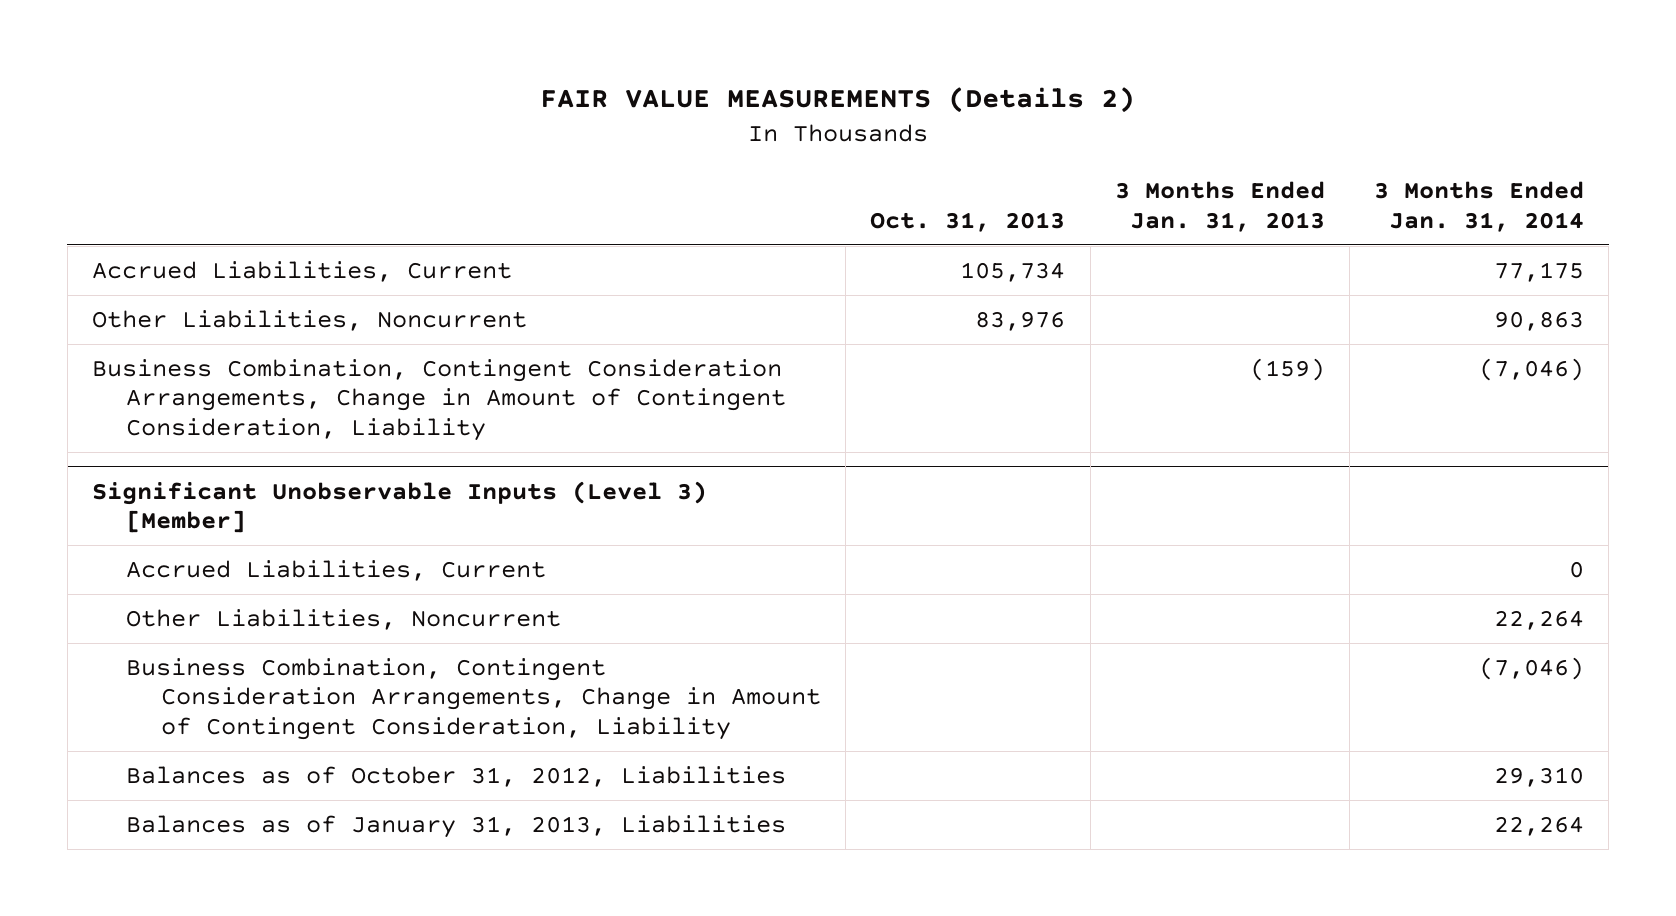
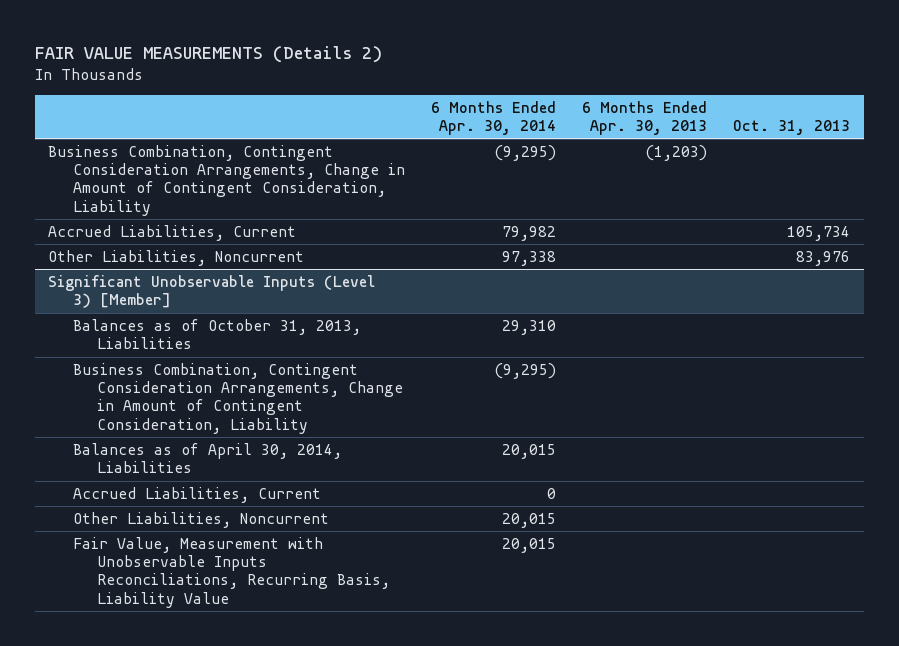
[1114,181,1325,232] 3 Months Ended Jan. 31, 2013 -> none
[1374,181,1585,232] 3 Months Ended Jan. 31, 2014 -> none
none -> [430,100,556,136] 6 Months Ended Apr. 30, 2014
none -> [582,100,708,136] 6 Months Ended Apr. 30, 2013
[91,359,787,441] Business Combination, Contingent Consideration Arrangements, Change in Amount of Contingent Consideration, Liability -> [48,144,405,216] Business Combination, Contingent Consideration Arrangements, Change in Amount of Contingent Consideration, Liability
none -> [72,318,361,350] Balances as of October 31, 2013, Liabilities
[126,658,822,740] Business Combination, Contingent Consideration Arrangements, Change in Amount of Contingent Consideration, Liability -> [72,362,404,434] Business Combination, Contingent Consideration Arrangements, Change in Amount of Contingent Consideration, Liability
none -> [72,442,342,474] Balances as of April 30, 2014, Liabilities
[126,815,787,839] Balances as of January 31, 2013, Liabilities -> none
[126,766,787,788] Balances as of October 31, 2012, Liabilities -> [72,536,391,608] Fair Value, Measurement with Unobservable Inputs Reconciliations, Recurring Basis, Liability Value

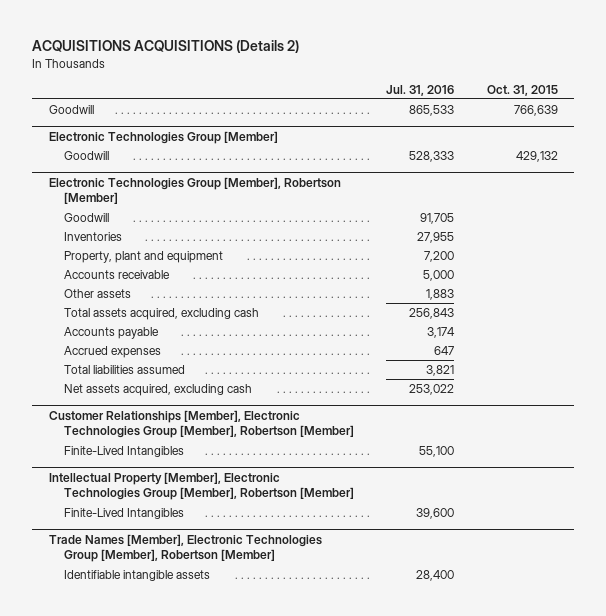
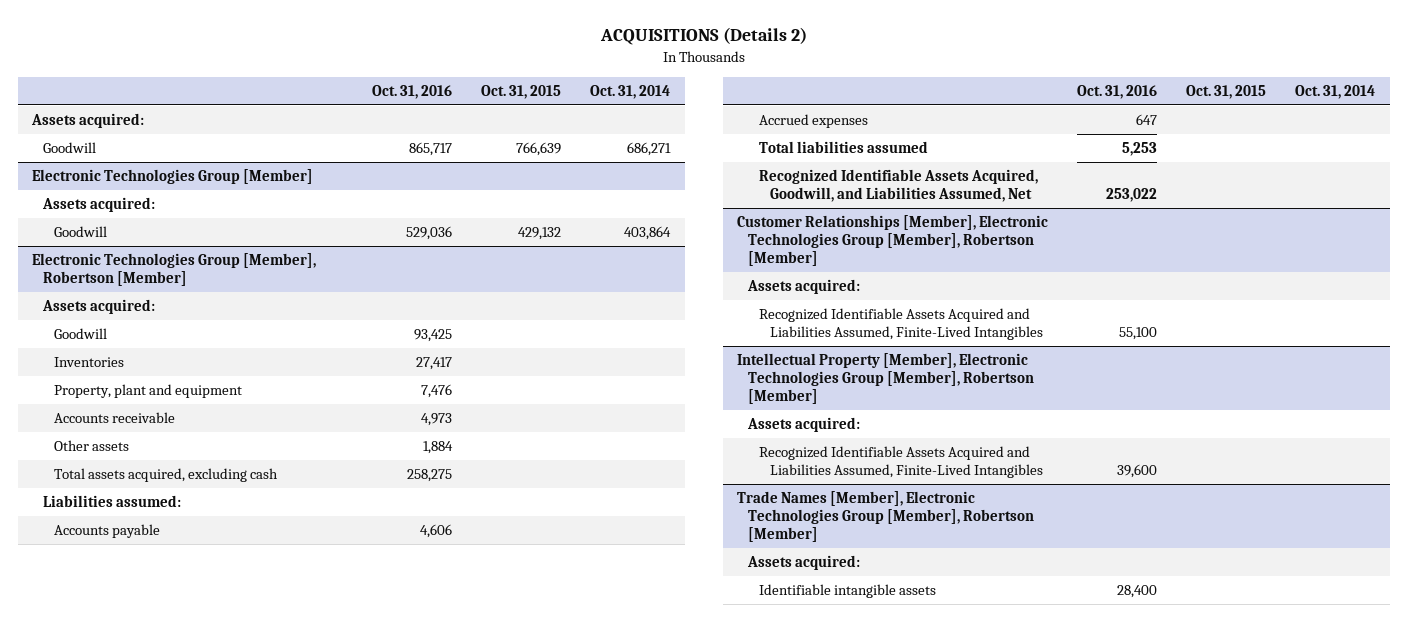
[32,40,300,54] ACQUISITIONS ACQUISITIONS (Details 2) -> [599,27,807,46] ACQUISITIONS (Details 2)
[386,84,455,96] Jul. 31, 2016 -> none
none -> [372,84,453,99] Oct. 31, 2016
none -> [590,84,671,99] Oct. 31, 2014
none -> [31,112,145,128] Assets acquired:
none -> [41,196,155,212] Assets acquired:
none -> [41,298,155,314] Assets acquired:
none -> [42,494,181,507] Liabilities assumed:
[63,384,252,397] Net assets acquired, excluding cash -> [759,168,1039,203] Recognized Identifiable Assets Acquired, Goodwill, and Liabilities Assumed, Net
none -> [747,278,861,294] Assets acquired:
[63,446,184,458] Finite-Lived Intangibles -> [759,307,1043,341] Recognized Identifiable Assets Acquired and Liabilities Assumed, Finite-Lived Intangibles
none -> [747,416,861,432] Assets acquired:
[63,508,184,520] Finite-Lived Intangibles -> [759,445,1043,479] Recognized Identifiable Assets Acquired and Liabilities Assumed, Finite-Lived Intangibles
none -> [747,554,861,570] Assets acquired:

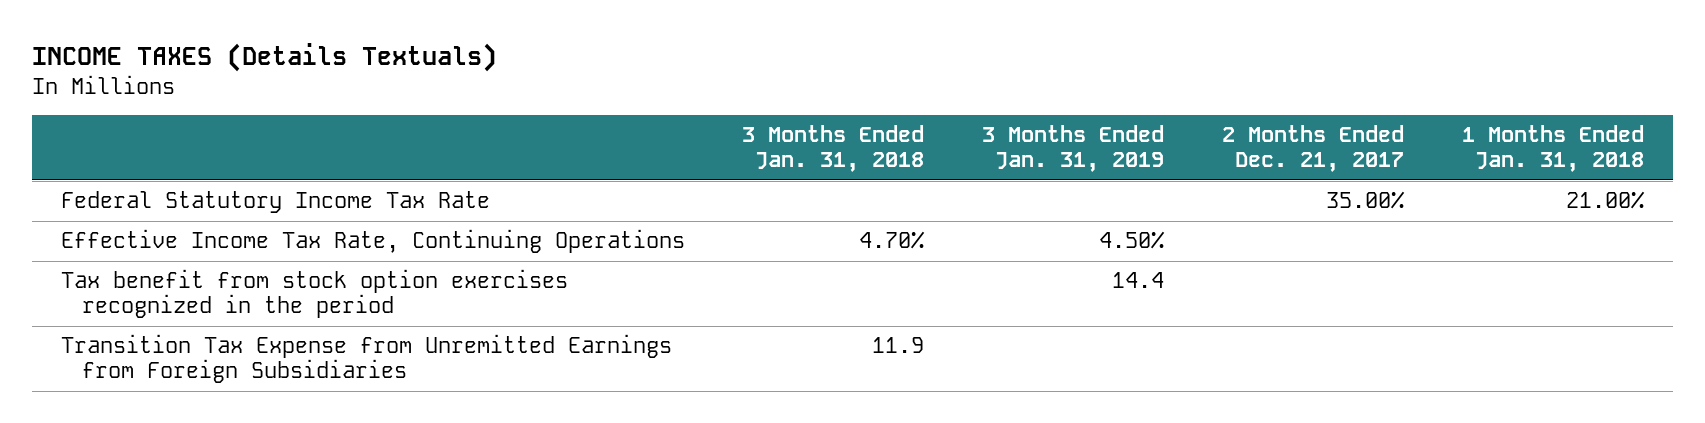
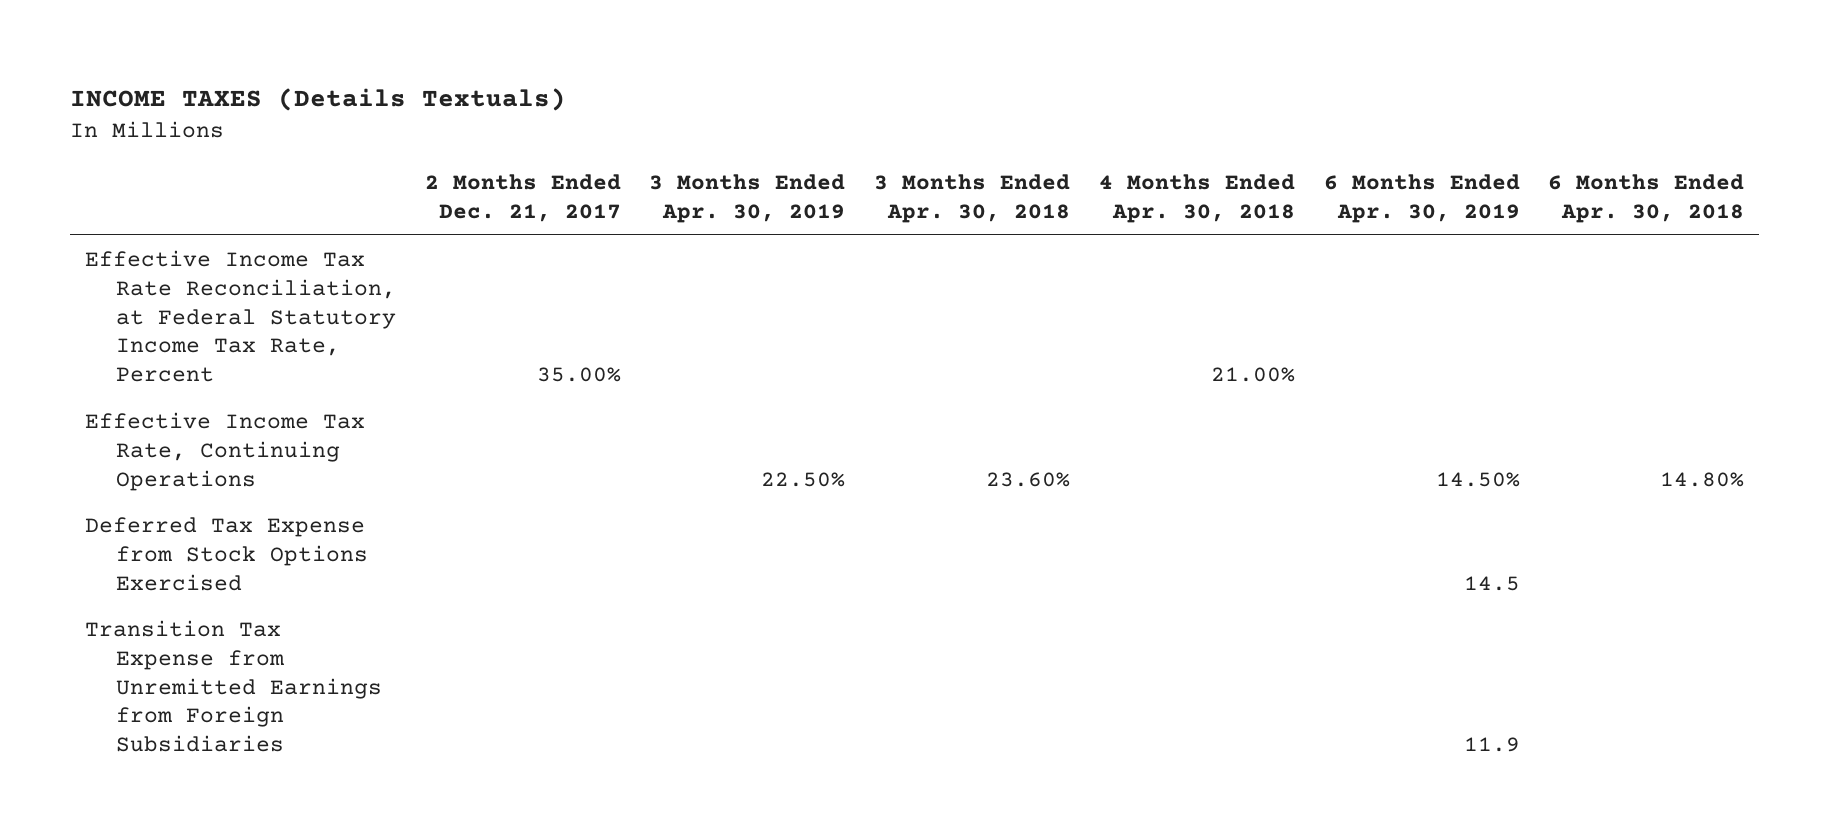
[742,125,925,173] 3 Months Ended Jan. 31, 2018 -> none
[982,125,1165,173] 3 Months Ended Jan. 31, 2019 -> none
[1461,125,1644,173] 1 Months Ended Jan. 31, 2018 -> none
none -> [649,174,846,224] 3 Months Ended Apr. 30, 2019
none -> [874,174,1071,224] 3 Months Ended Apr. 30, 2018
none -> [1098,174,1295,224] 4 Months Ended Apr. 30, 2018
none -> [1323,174,1520,224] 6 Months Ended Apr. 30, 2019
none -> [1548,174,1745,224] 6 Months Ended Apr. 30, 2018
[60,191,490,214] Federal Statutory Income Tax Rate -> [84,249,396,383] Effective Income Tax Rate Reconciliation, at Federal Statutory Income Tax Rate, Percent
[60,269,568,319] Tax benefit from stock option exercises recognized in the period -> [84,516,368,591] Deferred Tax Expense from Stock Options Exercised

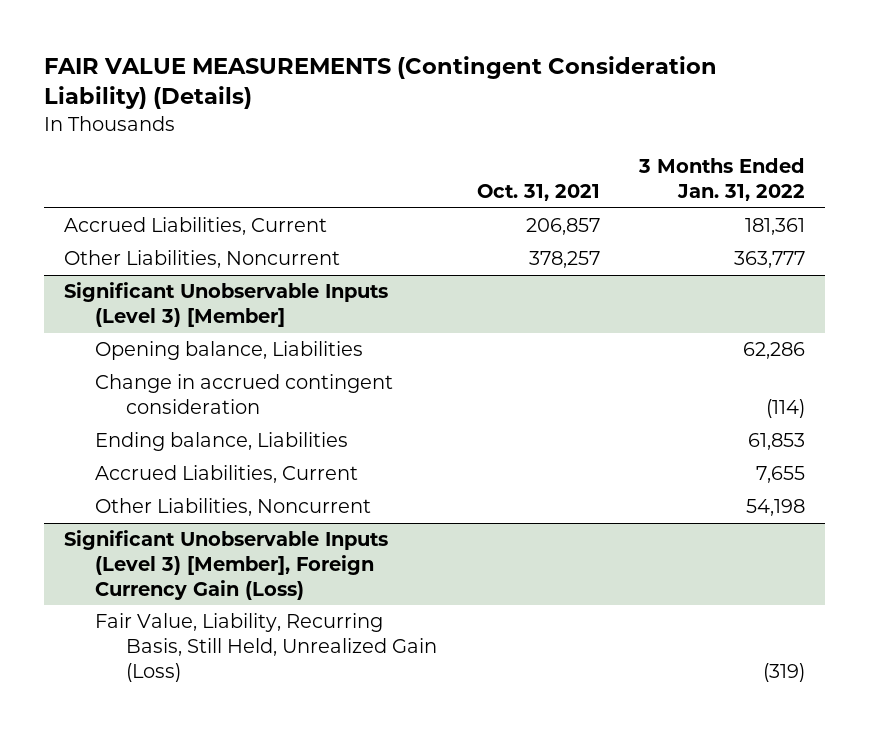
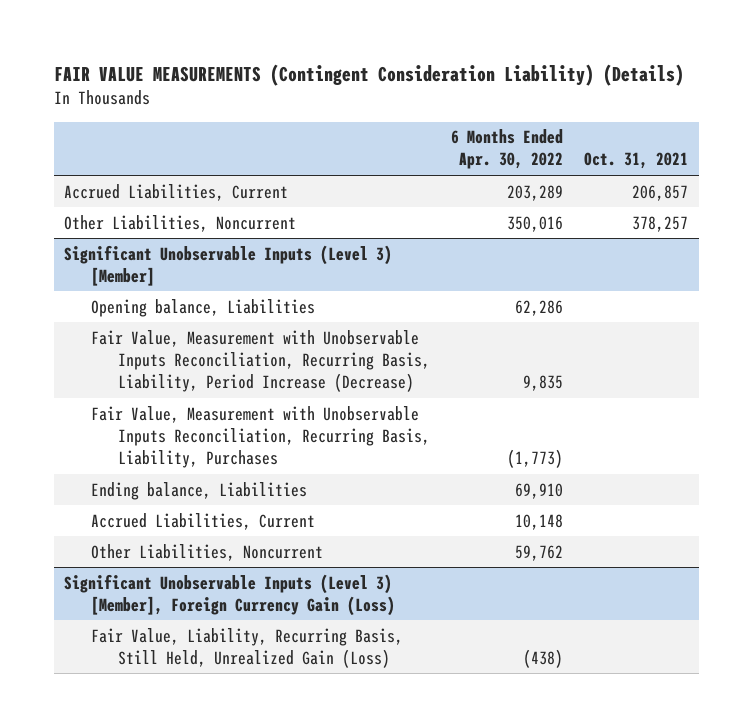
[638,158,806,202] 3 Months Ended Jan. 31, 2022 -> none
none -> [451,129,564,170] 6 Months Ended Apr. 30, 2022
none -> [91,329,430,393] Fair Value, Measurement with Unobservable Inputs Reconciliation, Recurring Basis, Liability, Period Increase (Decrease)
[94,374,393,415] Change in accrued contingent consideration -> [91,405,430,469] Fair Value, Measurement with Unobservable Inputs Reconciliation, Recurring Basis, Liability, Purchases

